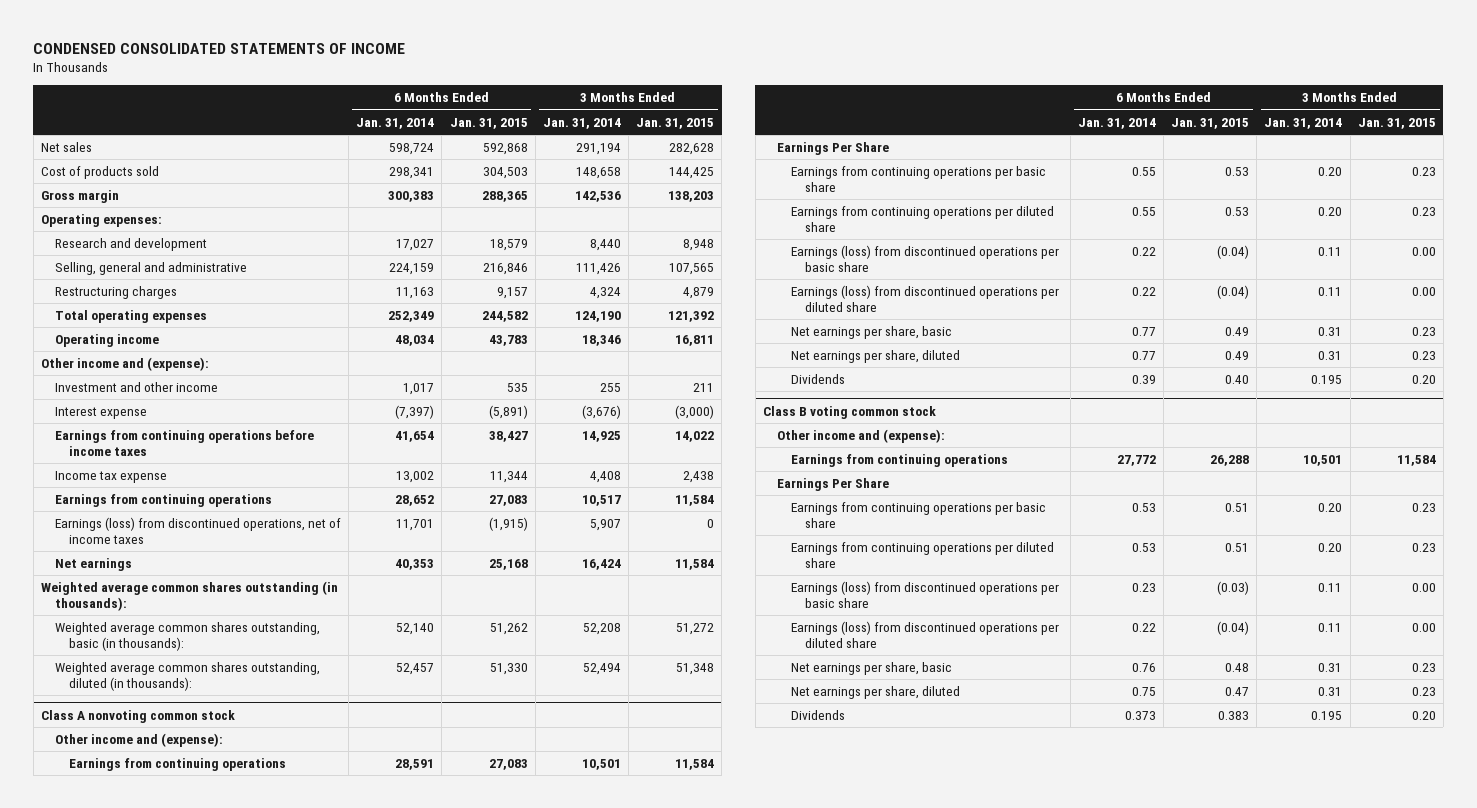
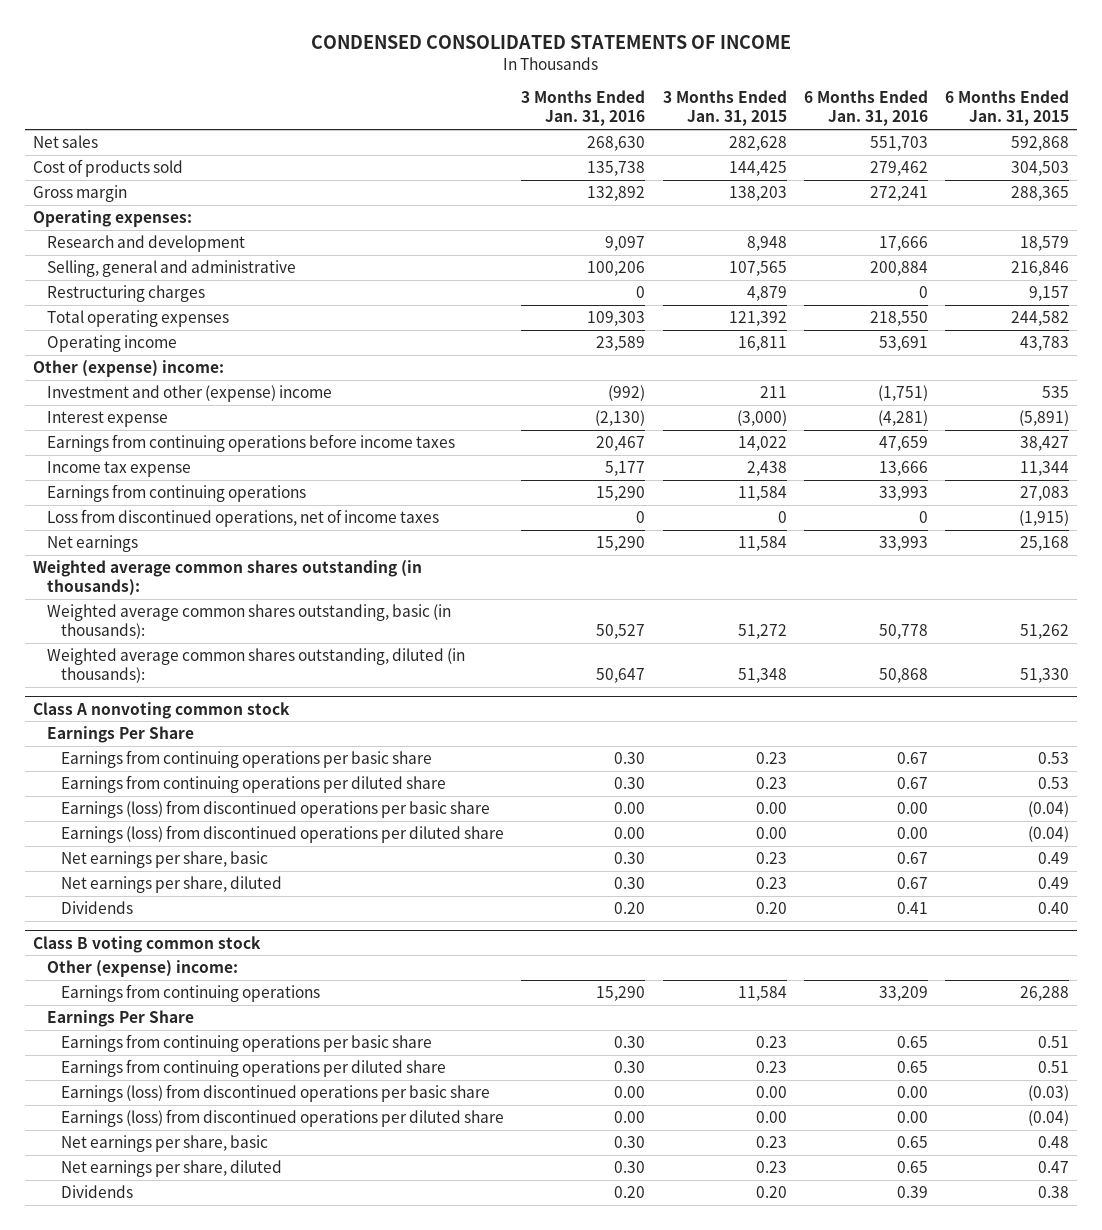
[356,117,435,129] Jan. 31, 2014 -> none
[542,117,621,129] Jan. 31, 2014 -> none
none -> [521,90,646,127] 3 Months Ended Jan. 31, 2016
none -> [803,90,928,127] 6 Months Ended Jan. 31, 2016
[41,356,210,371] Other income and (expense): -> [33,360,225,378] Other (expense) income:
[55,381,219,392] Investment and other income -> [47,385,333,403] Investment and other (expense) income
[55,516,342,544] Earnings (loss) from discontinued operations, net of income taxes -> [47,509,440,528] Loss from discontinued operations, net of income taxes
[55,732,224,747] Other income and (expense): -> none
[69,757,287,771] Earnings from continuing operations -> none
[776,428,945,443] Other income and (expense): -> [47,960,239,978] Other (expense) income:
[1218,710,1250,720] 0.383 -> [1037,1186,1069,1199] 0.38

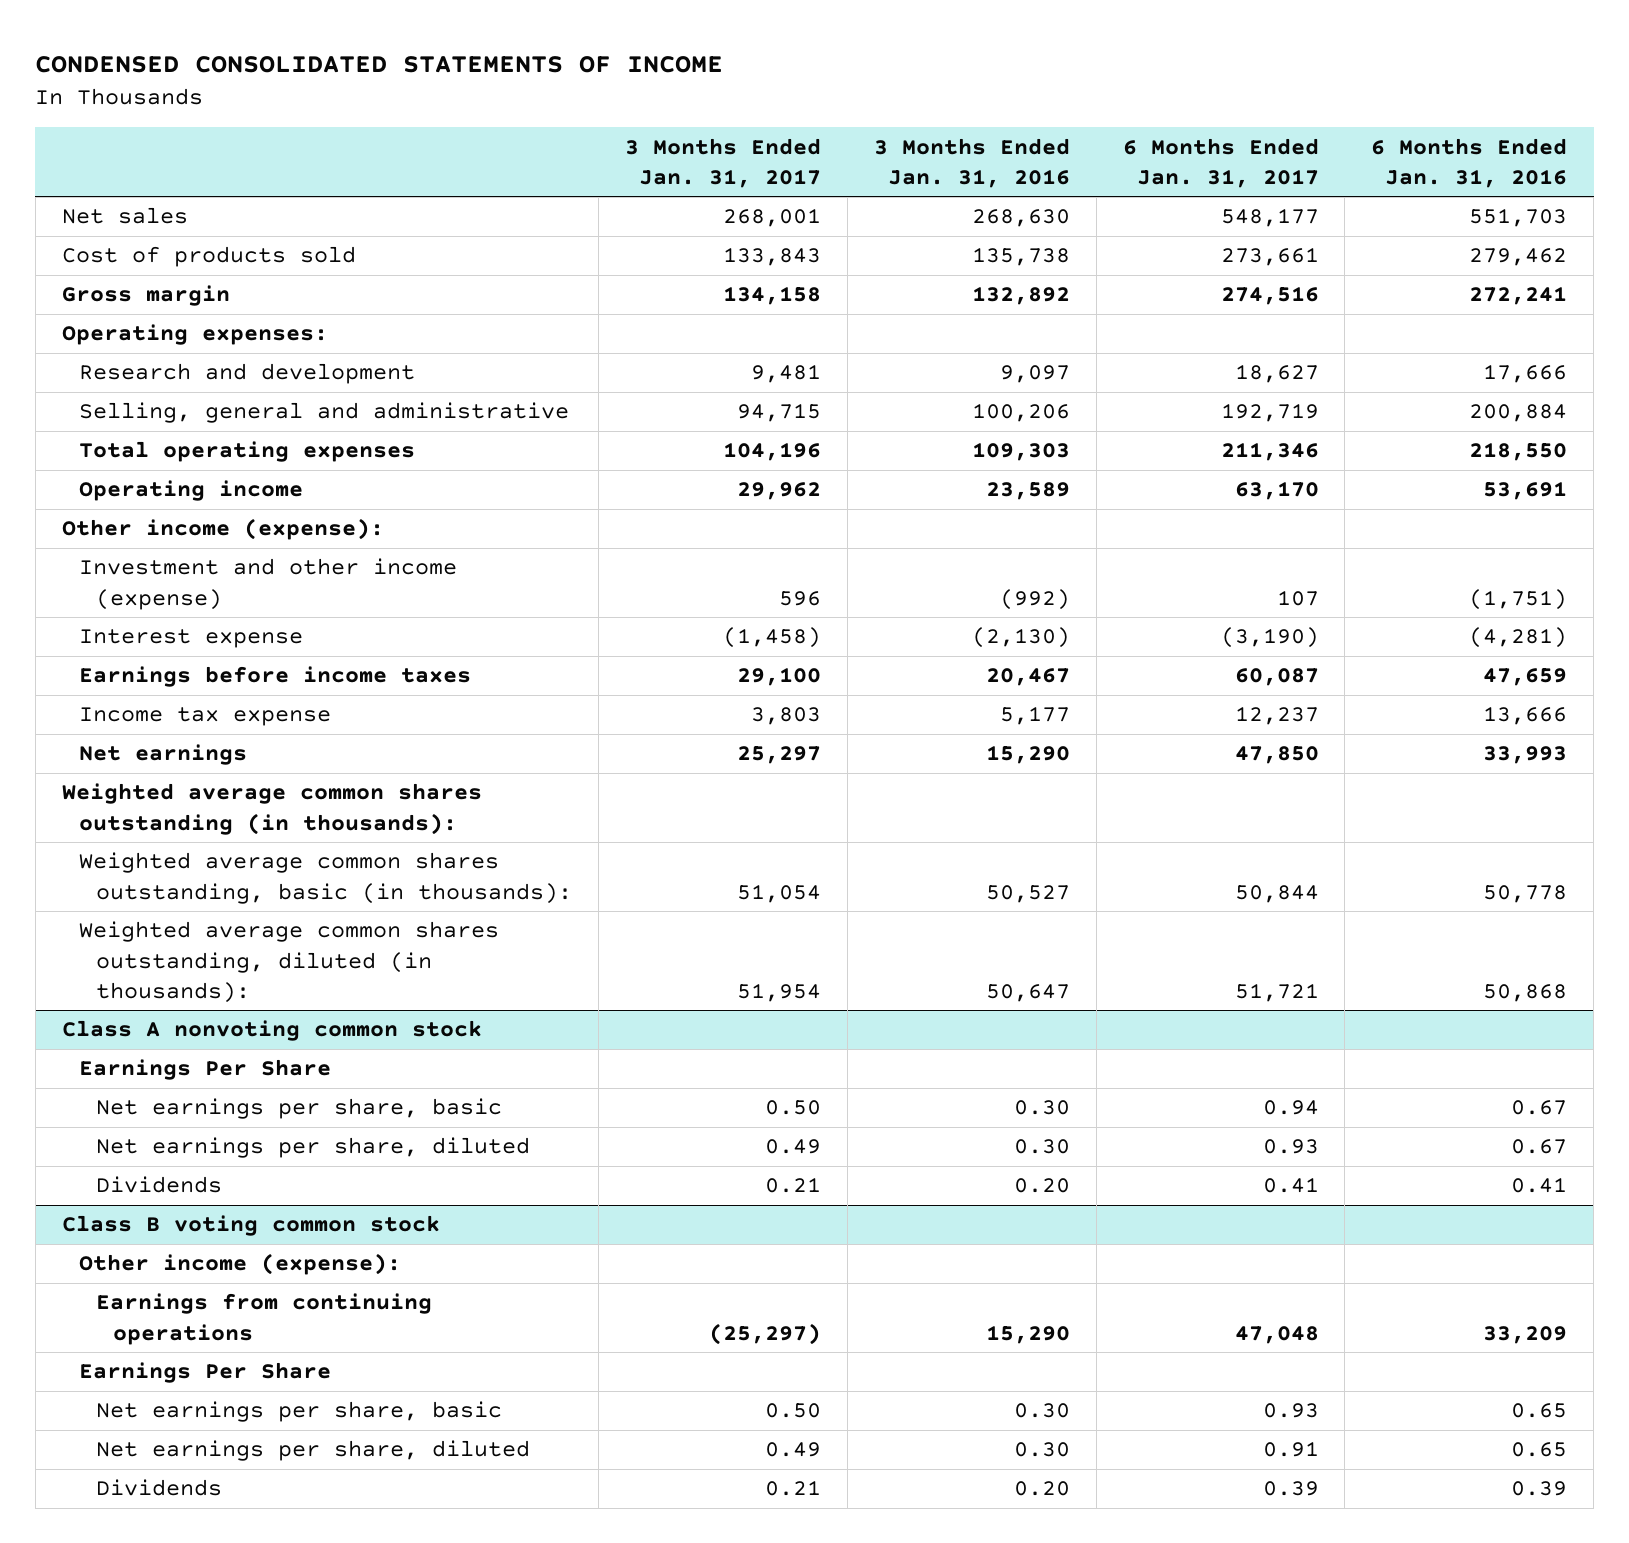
[662,90,787,127] 3 Months Ended Jan. 31, 2015 -> none
[944,90,1069,127] 6 Months Ended Jan. 31, 2015 -> none
none -> [624,137,821,188] 3 Months Ended Jan. 31, 2017
none -> [1122,137,1319,188] 6 Months Ended Jan. 31, 2017
[47,285,206,303] Restructuring charges -> none
[33,360,225,378] Other (expense) income: -> [61,518,384,541] Other income (expense):
[47,385,333,403] Investment and other (expense) income -> [78,558,457,610] Investment and other income (expense)
[47,434,456,453] Earnings from continuing operations before income taxes -> [78,666,471,688] Earnings before income taxes
[47,484,307,503] Earnings from continuing operations -> none
[47,509,440,528] Loss from discontinued operations, net of income taxes -> none
[61,750,433,769] Earnings from continuing operations per basic share -> none
[61,775,447,794] Earnings from continuing operations per diluted share -> none
[61,800,491,819] Earnings (loss) from discontinued operations per basic share -> none
[61,825,505,844] Earnings (loss) from discontinued operations per diluted share -> none
[47,960,239,978] Other (expense) income: -> [78,1253,401,1276] Other income (expense):
[61,1034,433,1053] Earnings from continuing operations per basic share -> none
[61,1059,447,1078] Earnings from continuing operations per diluted share -> none
[61,1084,491,1103] Earnings (loss) from discontinued operations per basic share -> none
[61,1109,505,1128] Earnings (loss) from discontinued operations per diluted share -> none

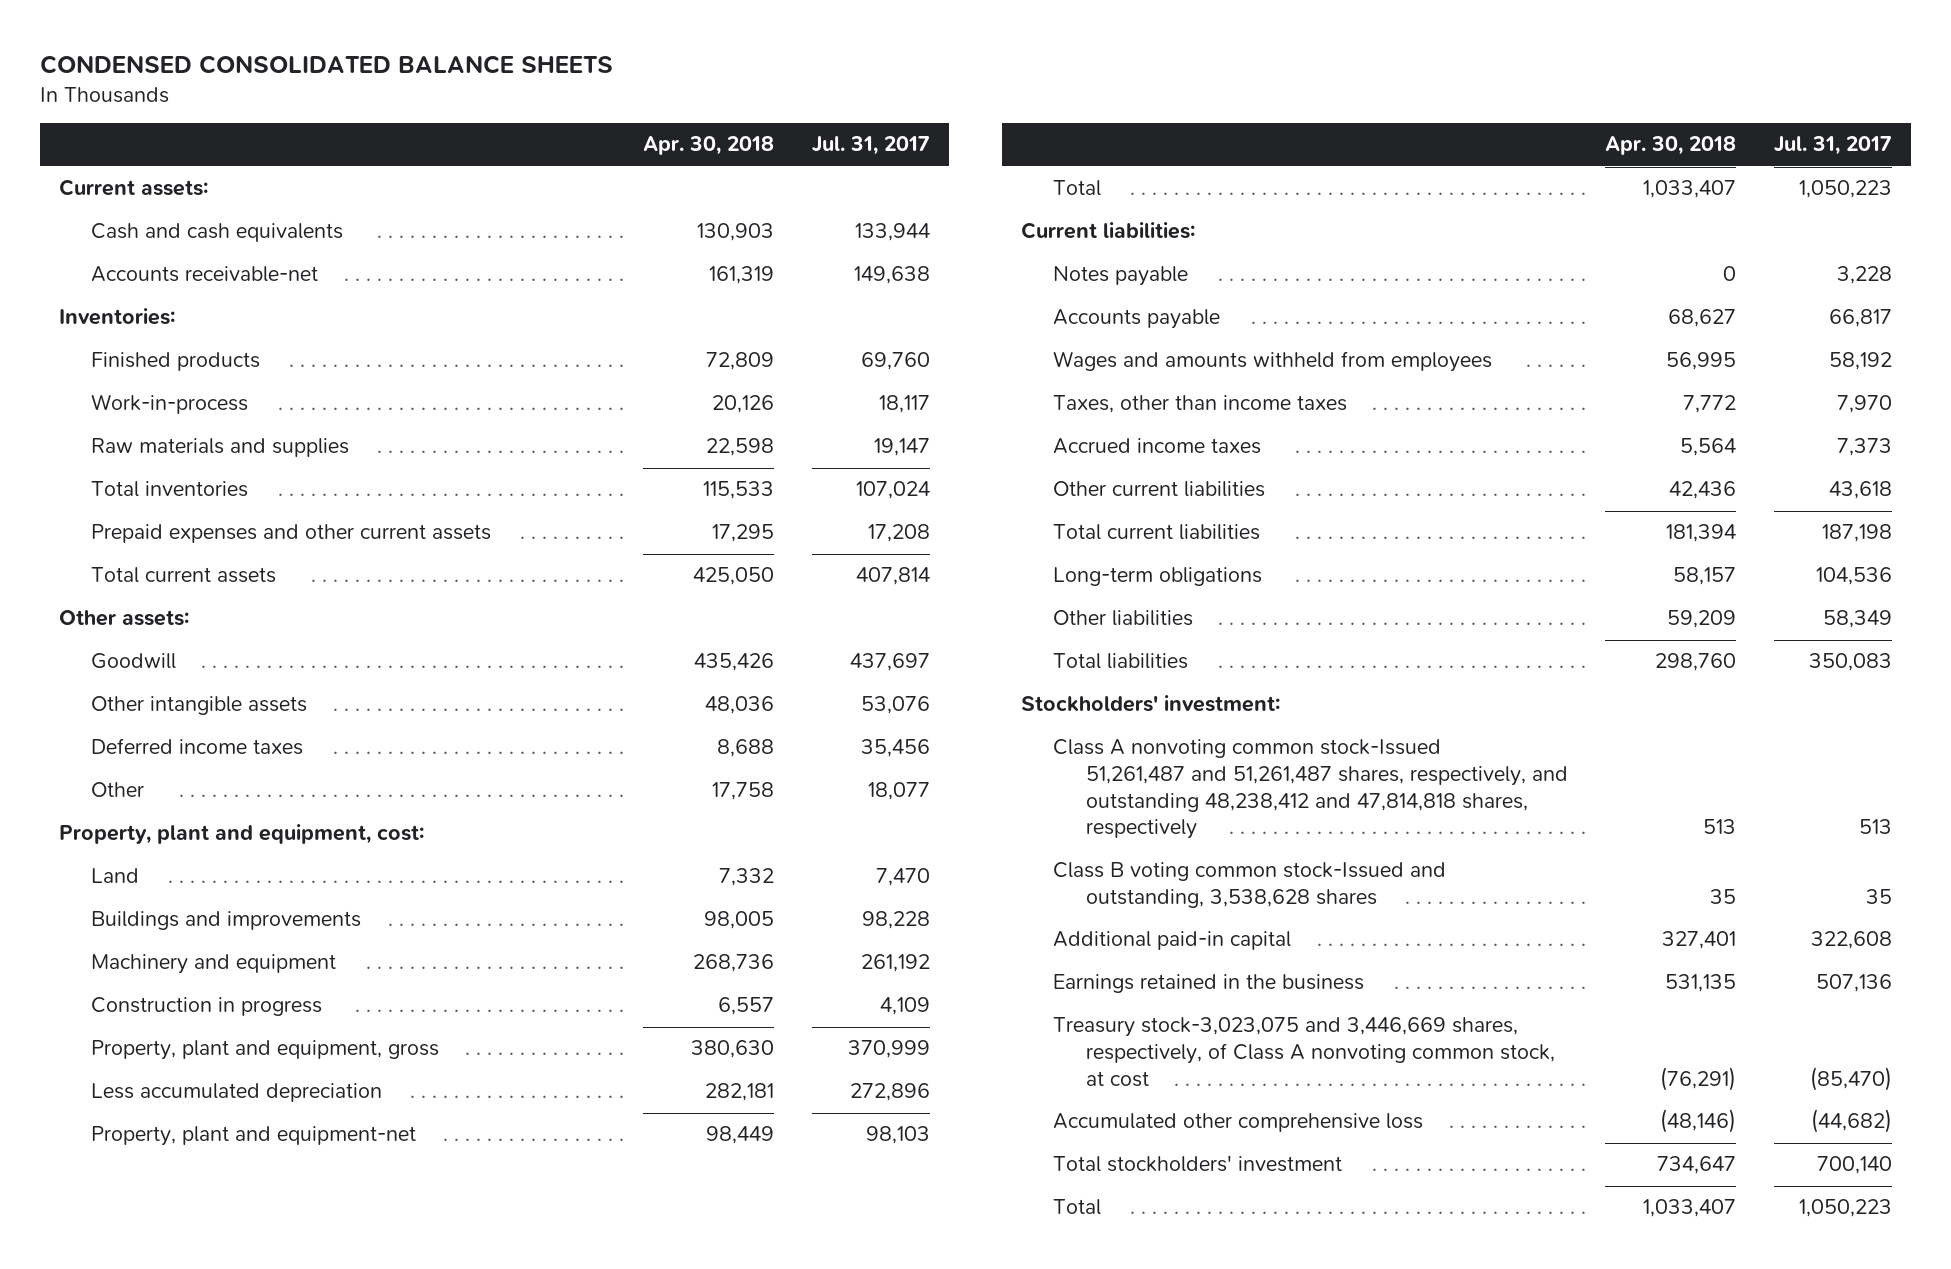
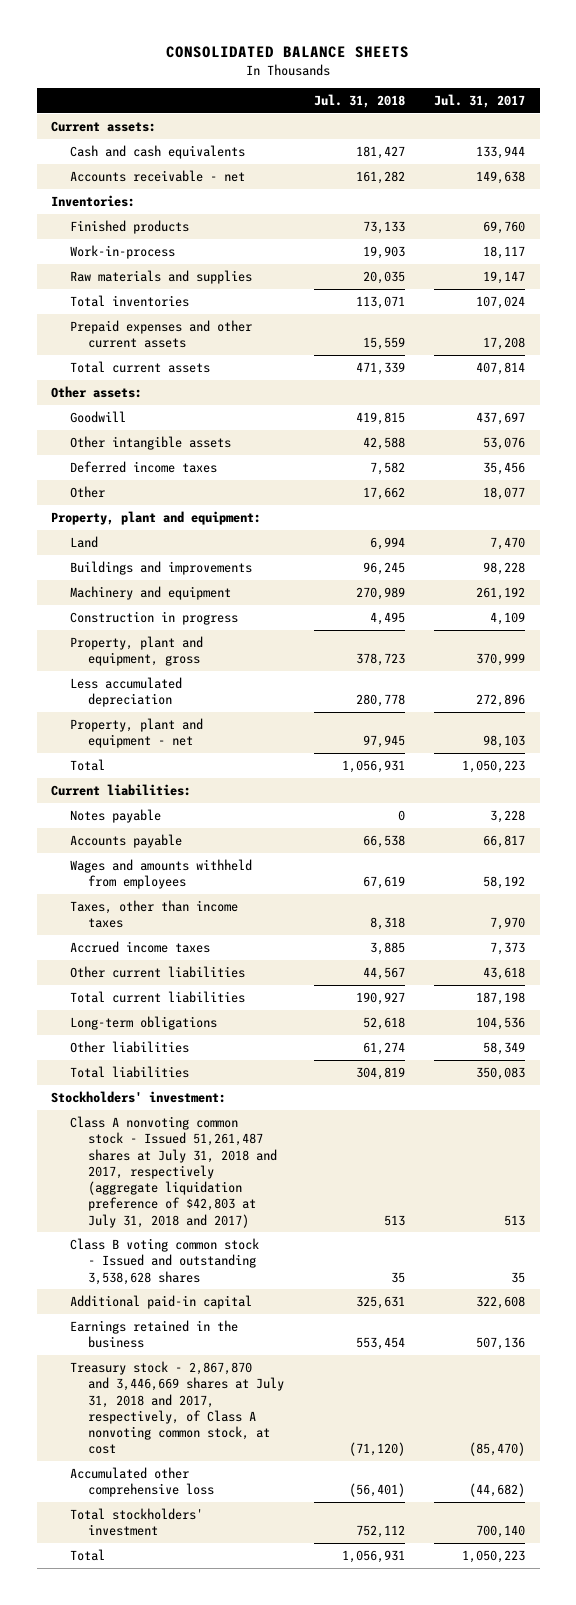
[39,55,613,75] CONDENSED CONSOLIDATED BALANCE SHEETS -> [166,45,410,58] CONSOLIDATED BALANCE SHEETS
[643,136,775,156] Apr. 30, 2018 -> none
none -> [313,93,405,108] Jul. 31, 2018
[91,266,319,283] Accounts receivable-net -> [69,170,245,183] Accounts receivable - net
[58,824,424,845] Property, plant and equipment, cost: -> [51,511,262,526] Property, plant and equipment:
[91,1126,417,1147] Property, plant and equipment-net -> [69,718,203,749] Property, plant and equipment - net
[1053,739,1568,840] Class A nonvoting common stock-Issued 51,261,487 and 51,261,487 shares, respectively, and outstanding 48,238,412 and 47,814,818 shares, respectively -> [69,1116,278,1228] Class A nonvoting common stock - Issued 51,261,487 shares at July 31, 2018 and 2017, respectively (aggregate liquidation preference of $42,803 at July 31, 2018 and 2017)
[1053,862,1447,909] Class B voting common stock-Issued and outstanding, 3,538,628 shares -> [69,1238,259,1285] Class B voting common stock - Issued and outstanding 3,538,628 shares
[1053,1017,1555,1087] Treasury stock-3,023,075 and 3,446,669 shares, respectively, of Class A nonvoting common stock, at cost -> [69,1361,285,1455] Treasury stock - 2,867,870 and 3,446,669 shares at July 31, 2018 and 2017, respectively, of Class A nonvoting common stock, at cost

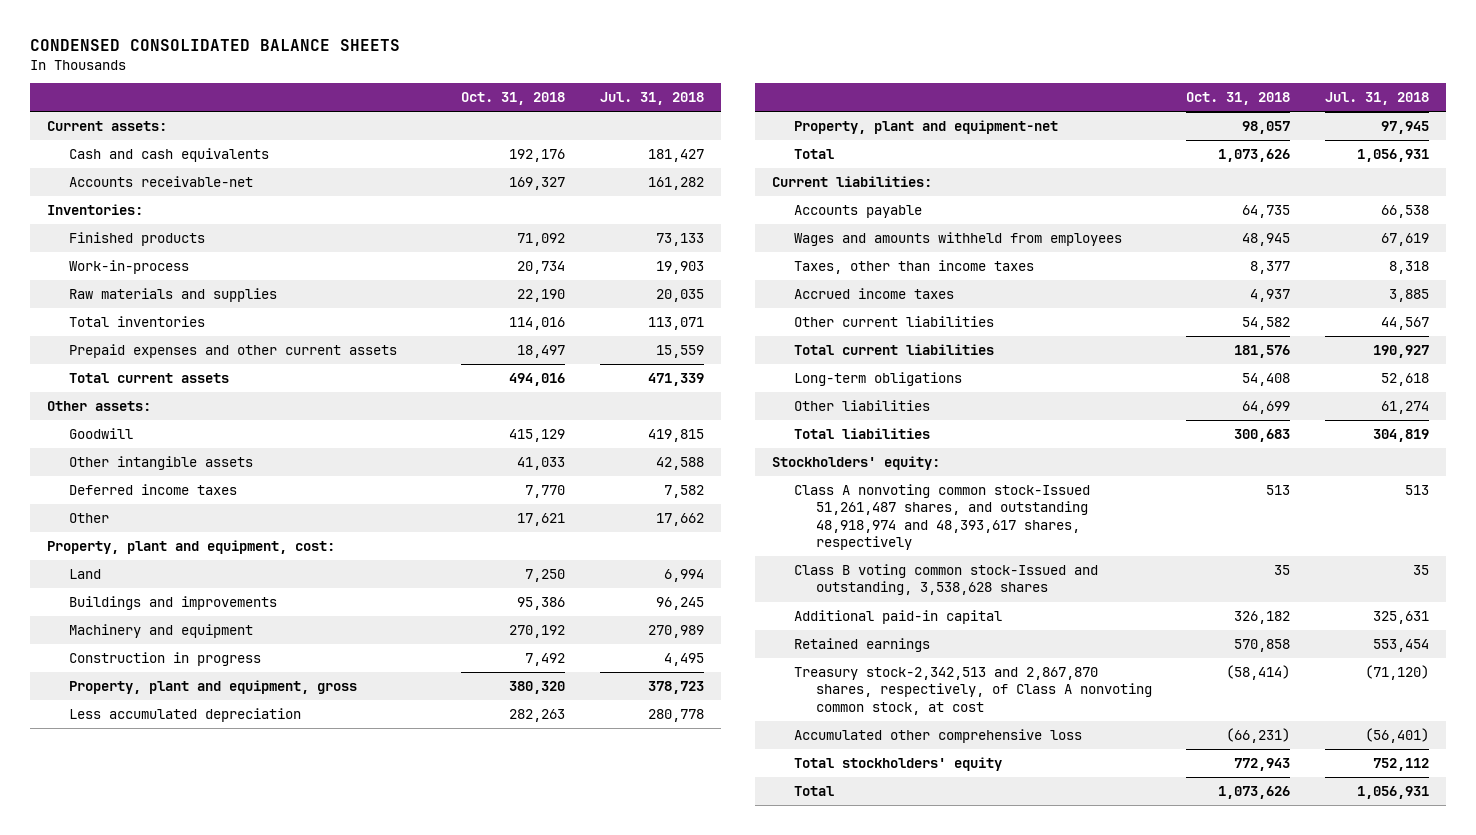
[166,45,410,58] CONSOLIDATED BALANCE SHEETS -> [30,39,401,52] CONDENSED CONSOLIDATED BALANCE SHEETS
[434,93,526,108] Jul. 31, 2017 -> none
none -> [461,92,566,106] Oct. 31, 2018
[69,170,245,183] Accounts receivable - net -> [69,176,254,188] Accounts receivable-net
[51,511,262,526] Property, plant and equipment: -> [47,540,336,555] Property, plant and equipment, cost:
[69,718,203,749] Property, plant and equipment - net -> [794,120,1059,135] Property, plant and equipment-net
[69,809,161,824] Notes payable -> none
[51,1091,227,1104] Stockholders' investment: -> [772,456,941,471] Stockholders' equity:
[69,1116,278,1228] Class A nonvoting common stock - Issued 51,261,487 shares at July 31, 2018 and 2017, respectively (aggregate liquidation preference of $42,803 at July 31, 2018 and 2017) -> [794,484,1091,551] Class A nonvoting common stock-Issued 51,261,487 shares, and outstanding 48,918,974 and 48,393,617 shares, respectively
[69,1238,259,1285] Class B voting common stock - Issued and outstanding 3,538,628 shares -> [794,564,1099,596] Class B voting common stock-Issued and outstanding, 3,538,628 shares
[69,1320,238,1349] Earnings retained in the business -> [794,638,931,653] Retained earnings
[69,1361,285,1455] Treasury stock - 2,867,870 and 3,446,669 shares at July 31, 2018 and 2017, respectively, of Class A nonvoting common stock, at cost -> [794,667,1152,715] Treasury stock-2,342,513 and 2,867,870 shares, respectively, of Class A nonvoting common stock, at cost
[69,1508,203,1537] Total stockholders' investment -> [794,757,1003,772] Total stockholders' equity

